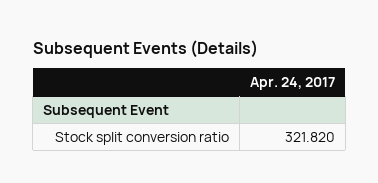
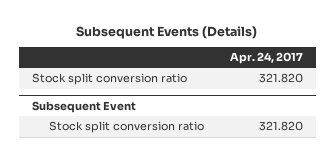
none -> [31,73,187,86] Stock split conversion ratio

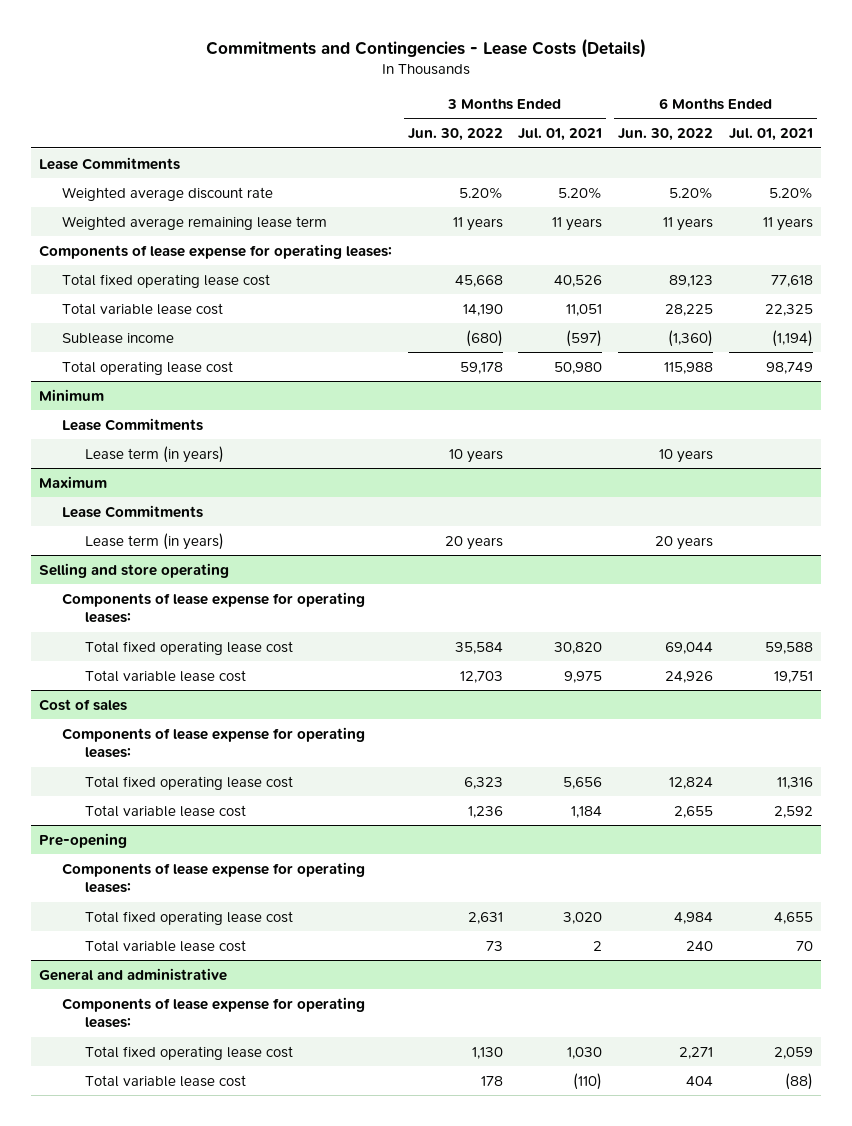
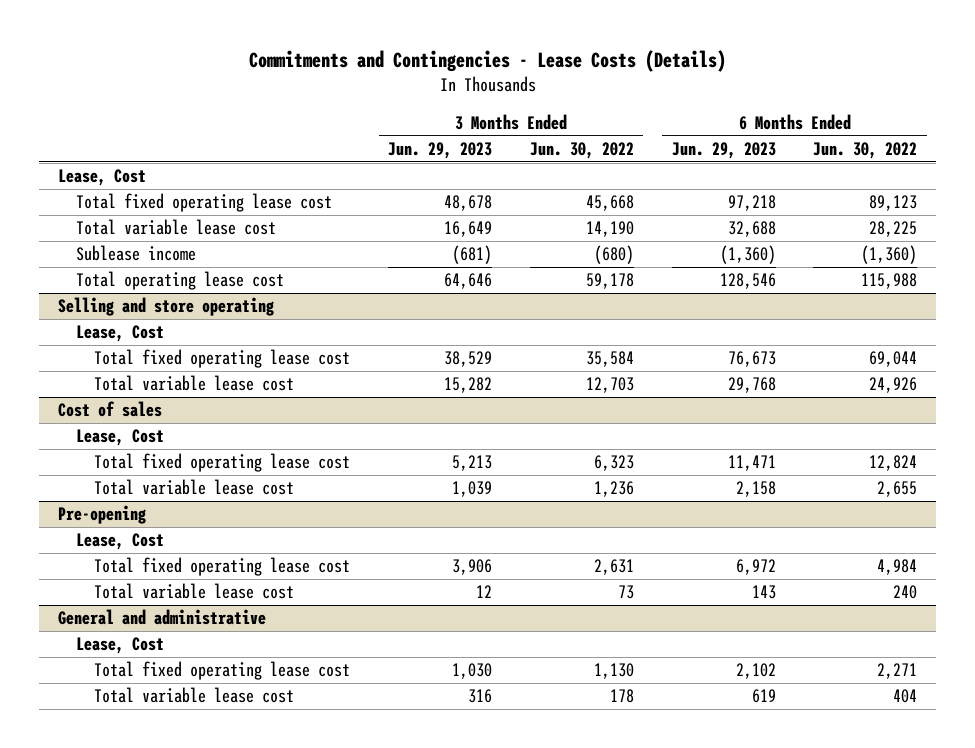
[518,128,603,142] Jul. 01, 2021 -> none
[729,128,814,142] Jul. 01, 2021 -> none
none -> [388,141,493,159] Jun. 29, 2023
none -> [671,141,776,159] Jun. 29, 2023
[38,156,180,170] Lease Commitments -> none
[61,186,273,201] Weighted average discount rate -> none
[61,215,327,230] Weighted average remaining lease term -> none
[38,243,392,259] Components of lease expense for operating leases: -> [58,169,147,187] Lease, Cost
[38,388,104,401] Minimum -> none
[61,417,203,431] Lease Commitments -> none
[85,445,225,463] Lease term (in years) -> none
[38,475,107,488] Maximum -> none
[61,504,203,518] Lease Commitments -> none
[85,532,225,550] Lease term (in years) -> none
[61,591,365,624] Components of lease expense for operating leases: -> [76,325,165,343] Lease, Cost
[61,726,365,759] Components of lease expense for operating leases: -> [76,429,165,447] Lease, Cost
[61,861,365,894] Components of lease expense for operating leases: -> [76,533,165,551] Lease, Cost
[61,996,365,1029] Components of lease expense for operating leases: -> [76,637,165,655] Lease, Cost

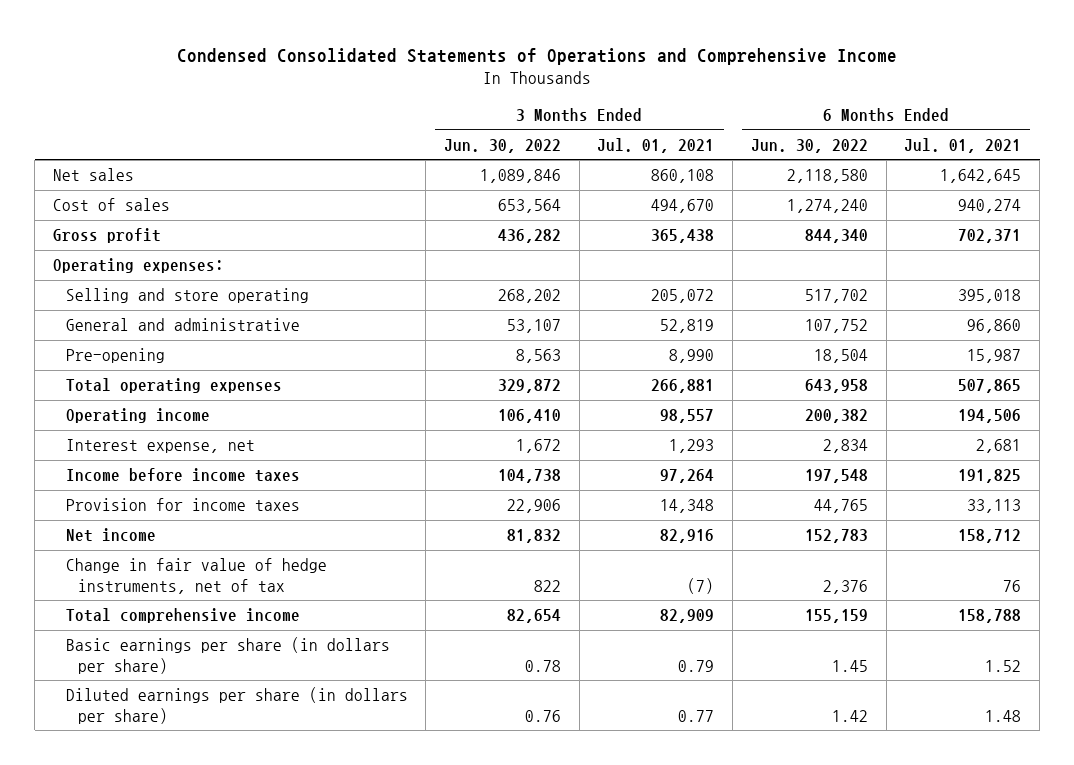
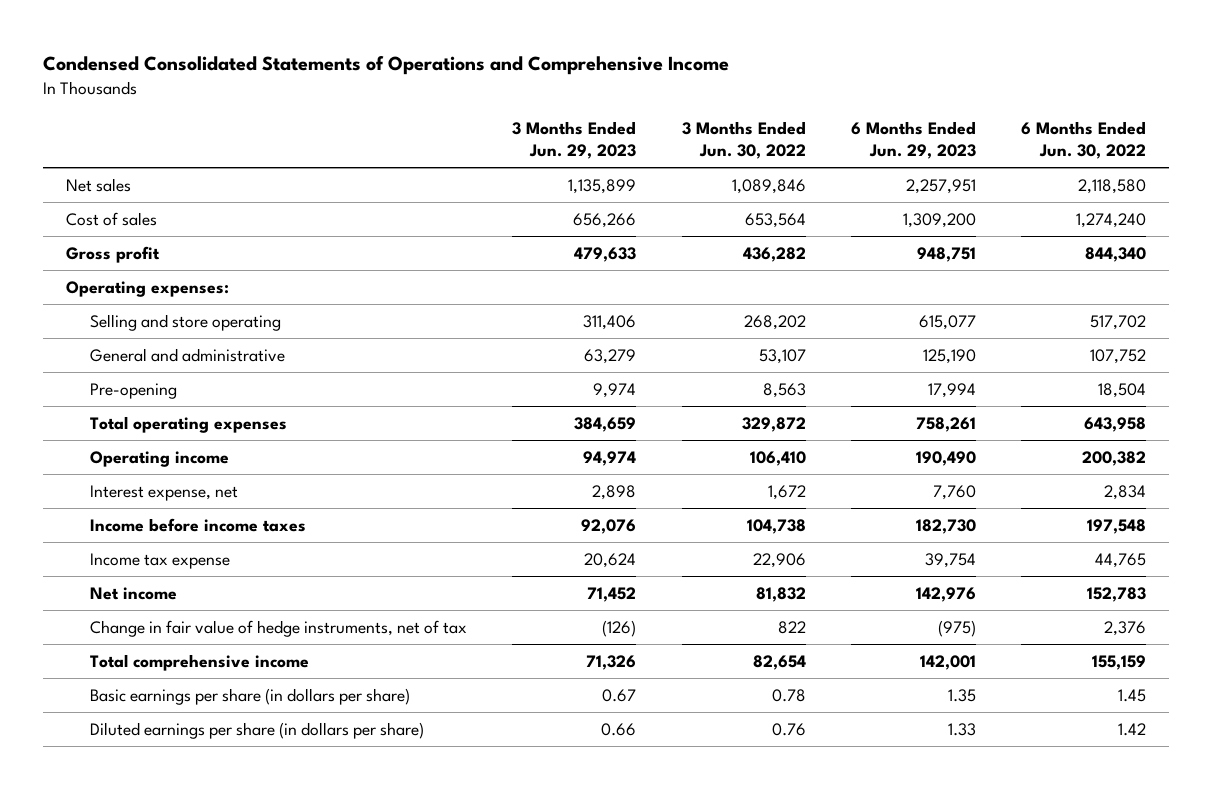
[597,137,715,153] Jul. 01, 2021 -> none
[904,137,1022,153] Jul. 01, 2021 -> none
none -> [512,121,637,160] 3 Months Ended Jun. 29, 2023
none -> [850,121,976,160] 6 Months Ended Jun. 29, 2023
[65,498,300,512] Provision for income taxes -> [89,552,230,569] Income tax expense

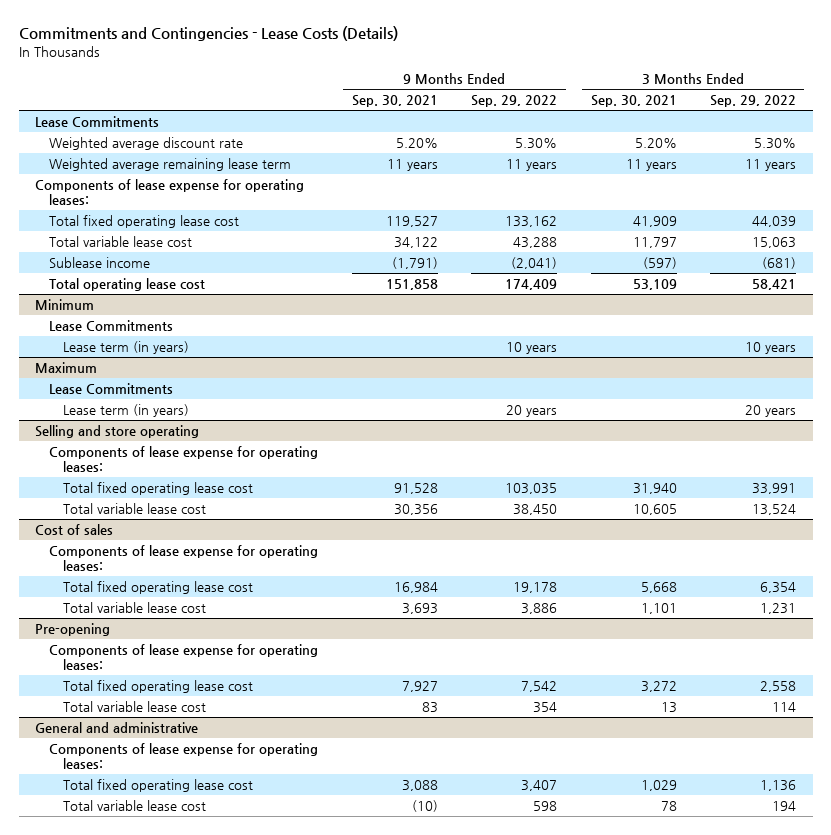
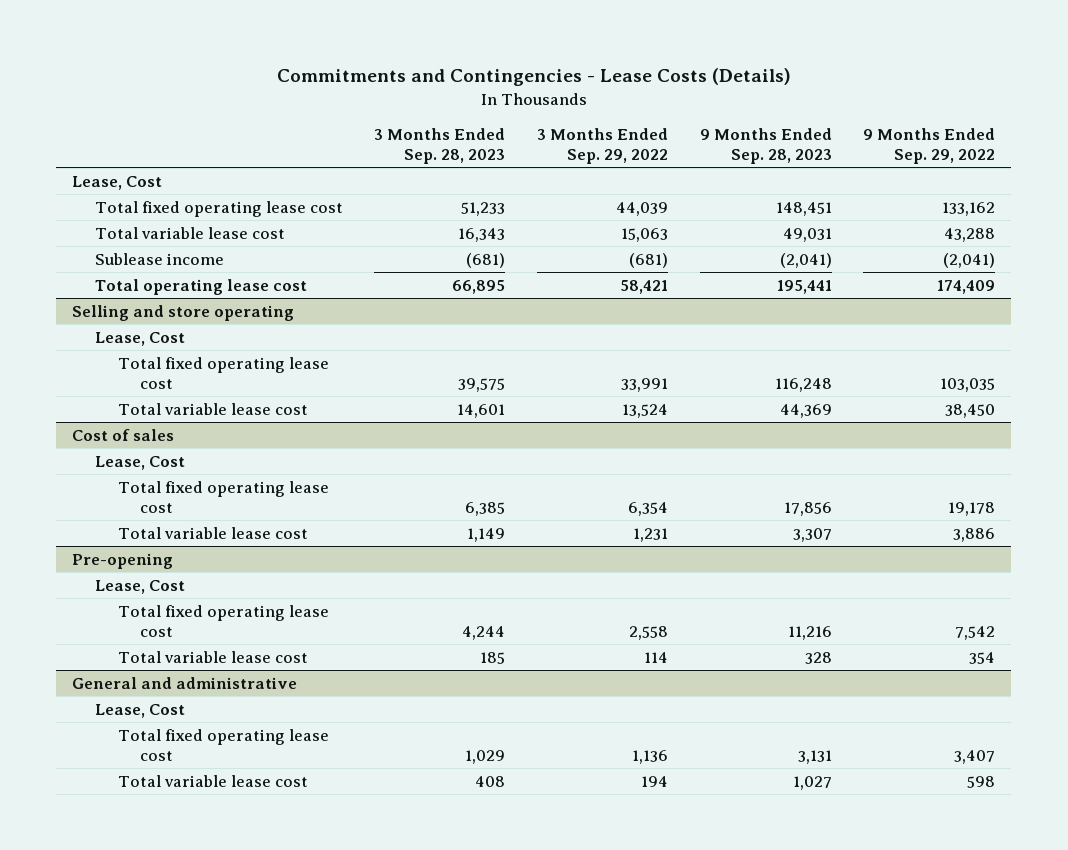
[351,95,438,108] Sep. 30, 2021 -> none
[590,95,677,108] Sep. 30, 2021 -> none
none -> [374,127,506,165] 3 Months Ended Sep. 28, 2023
none -> [699,127,832,165] 9 Months Ended Sep. 28, 2023
[35,115,160,127] Lease Commitments -> none
[49,136,244,150] Weighted average discount rate -> none
[49,157,292,171] Weighted average remaining lease term -> none
[35,178,305,206] Components of lease expense for operating leases: -> [72,175,163,190] Lease, Cost
[35,298,95,310] Minimum -> none
[49,319,174,331] Lease Commitments -> none
[63,340,190,354] Lease term (in years) -> none
[35,361,98,373] Maximum -> none
[49,382,174,394] Lease Commitments -> none
[63,403,190,417] Lease term (in years) -> none
[49,445,319,473] Components of lease expense for operating leases: -> [94,331,185,346] Lease, Cost
[49,544,319,572] Components of lease expense for operating leases: -> [94,455,185,470] Lease, Cost
[49,643,319,671] Components of lease expense for operating leases: -> [94,579,185,594] Lease, Cost
[49,742,319,770] Components of lease expense for operating leases: -> [94,703,185,718] Lease, Cost

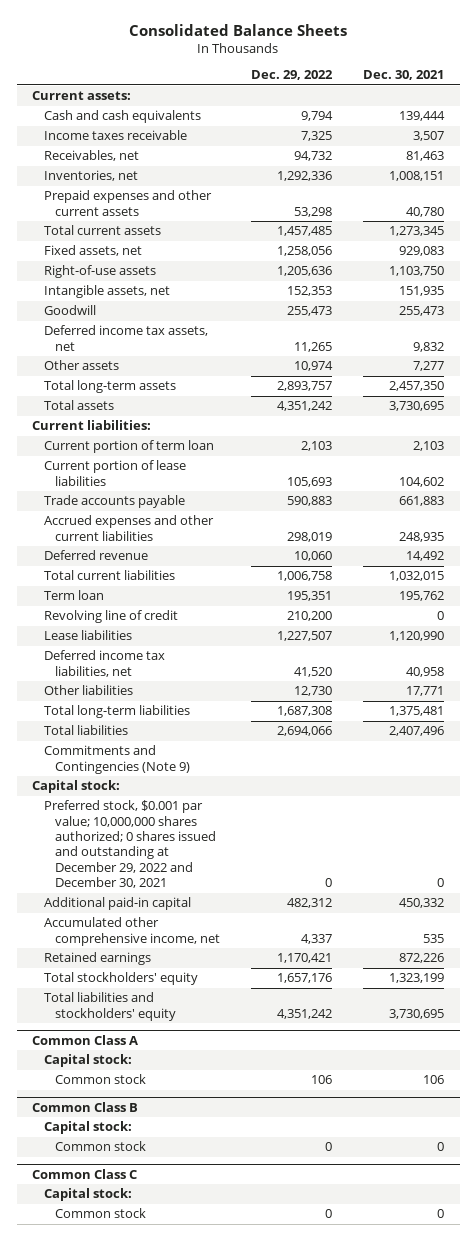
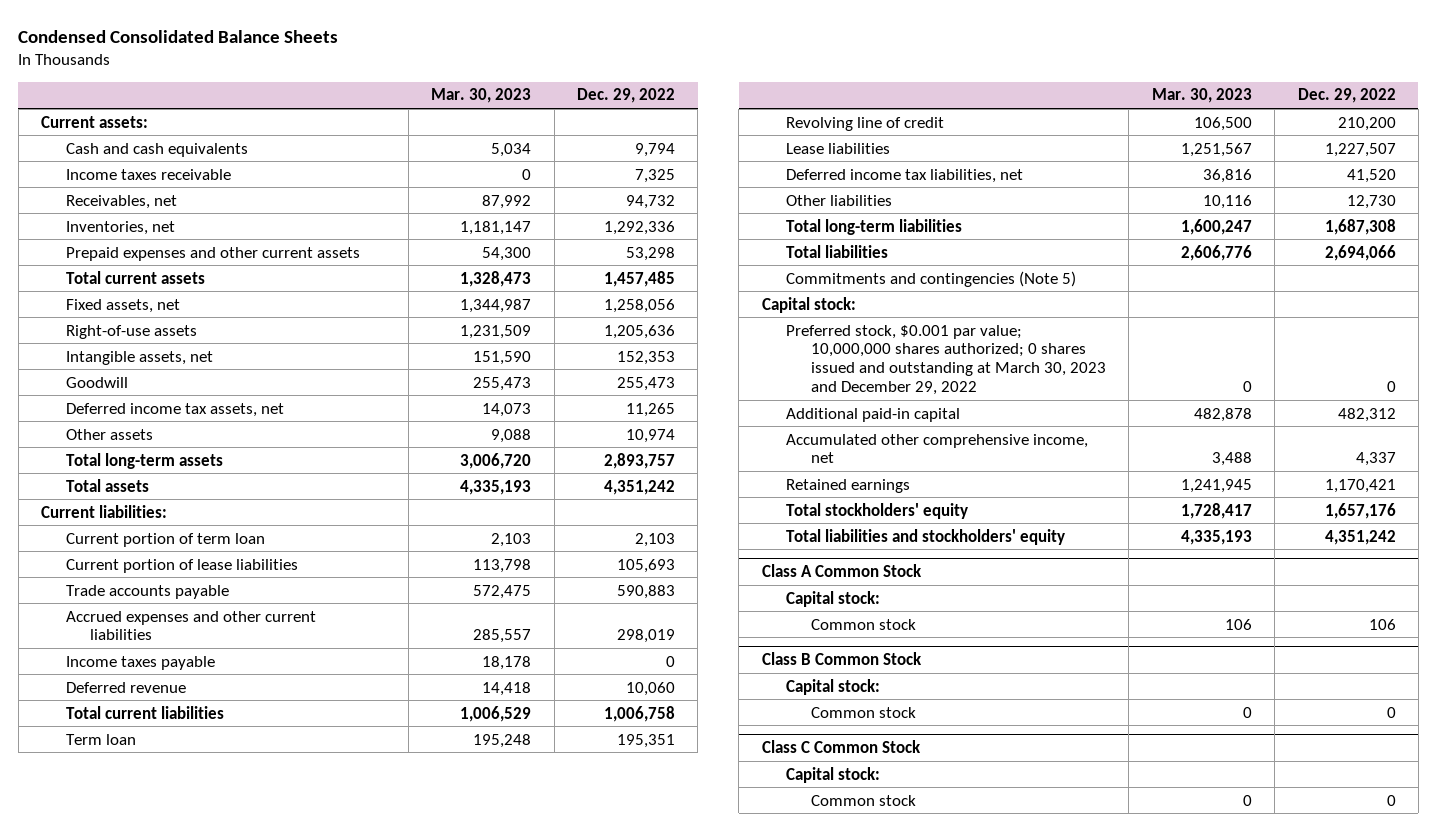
[129,24,348,37] Consolidated Balance Sheets -> [18,30,339,44] Condensed Consolidated Balance Sheets
[363,70,445,81] Dec. 30, 2021 -> none
none -> [431,88,532,104] Mar. 30, 2023
none -> [65,655,215,670] Income taxes payable
[43,745,190,774] Commitments and Contingencies (Note 9) -> [786,270,1077,287] Commitments and contingencies (Note 5)
[43,800,216,889] Preferred stock, $0.001 par value; 10,000,000 shares authorized; 0 shares issued and outstanding at December 29, 2022 and December 30, 2021 -> [786,324,1107,396] Preferred stock, $0.001 par value; 10,000,000 shares authorized; 0 shares issued and outstanding at March 30, 2023 and December 29, 2022
[32,1034,139,1045] Common Class A -> [761,564,922,578] Class A Common Stock
[32,1101,139,1112] Common Class B -> [761,652,922,666] Class B Common Stock
[32,1168,138,1179] Common Class C -> [761,740,921,754] Class C Common Stock

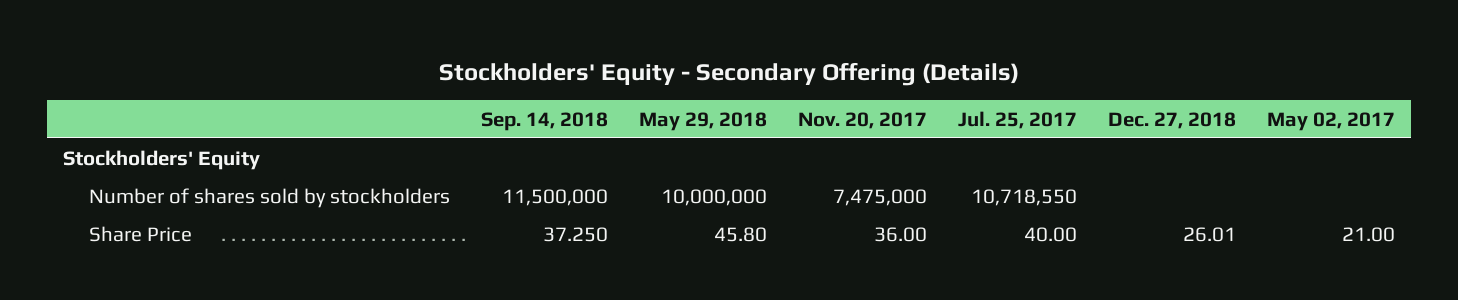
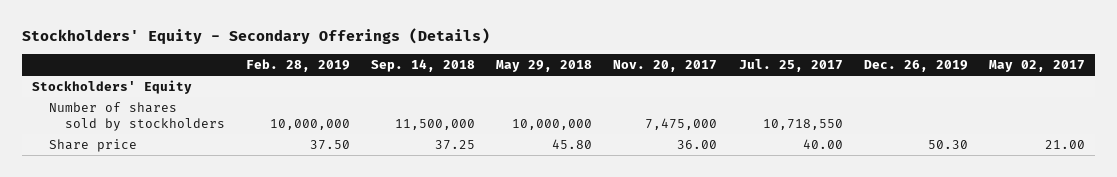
[439,61,1020,86] Stockholders' Equity - Secondary Offering (Details) -> [21,28,490,45] Stockholders' Equity - Secondary Offerings (Details)
[1108,111,1237,129] Dec. 27, 2018 -> none
none -> [246,58,351,72] Feb. 28, 2019
none -> [863,59,968,72] Dec. 26, 2019
[89,225,193,242] Share Price -> [48,139,137,153] Share price
[543,226,609,242] 37.250 -> [435,140,476,151] 37.25

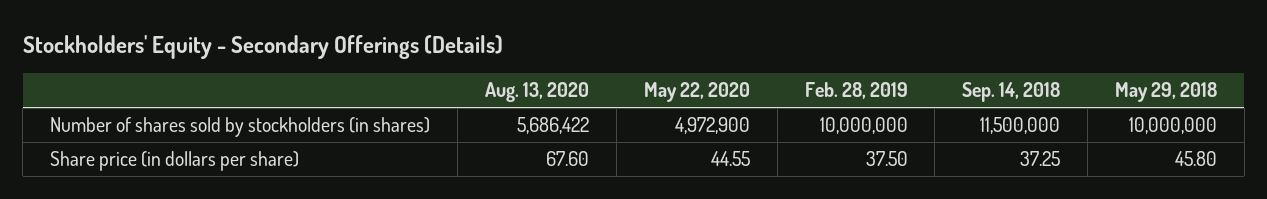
[613,59,718,72] Nov. 20, 2017 -> none
[738,58,843,72] Jul. 25, 2017 -> none
[863,59,968,72] Dec. 26, 2019 -> none
[988,59,1085,72] May 02, 2017 -> none
none -> [484,82,589,103] Aug. 13, 2020
none -> [643,82,750,103] May 22, 2020
[32,80,193,95] Stockholders' Equity -> none
[48,102,226,132] Number of shares sold by stockholders -> [50,117,431,138] Number of shares sold by stockholders (in shares)
[48,139,137,153] Share price -> [50,151,300,172] Share price (in dollars per share)

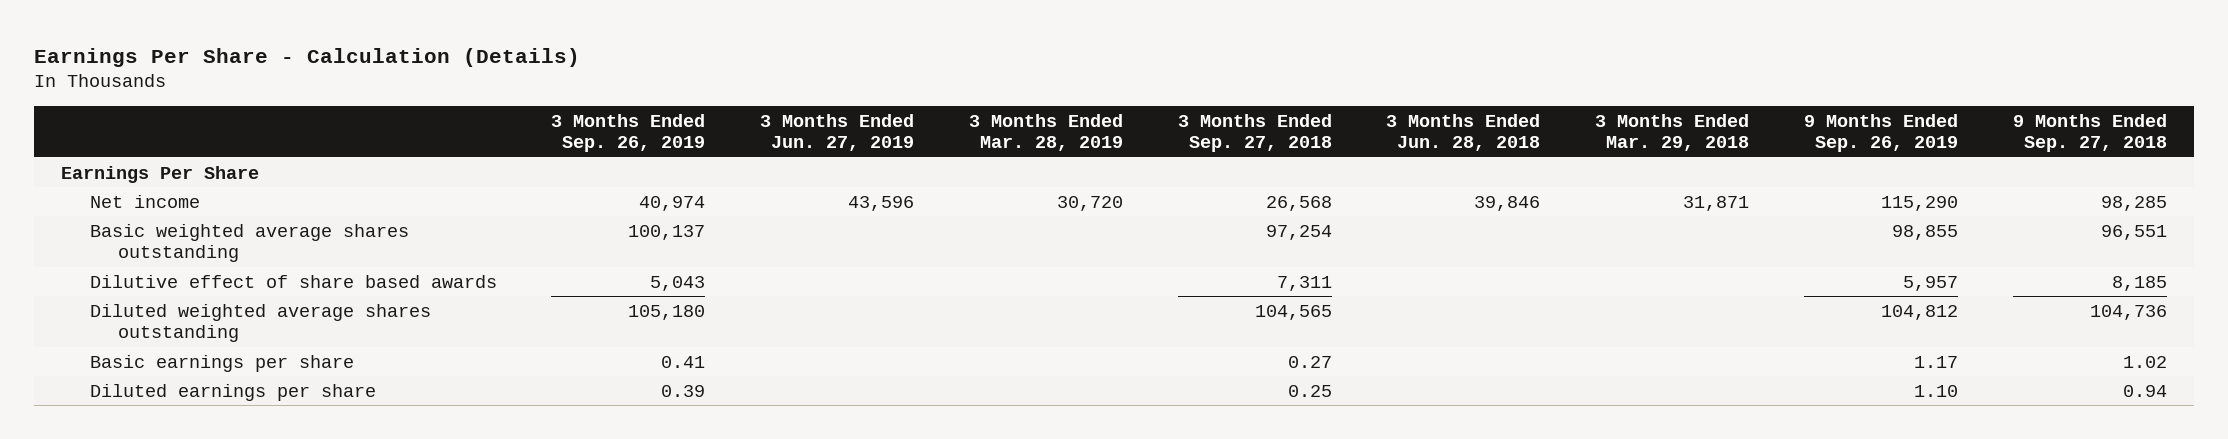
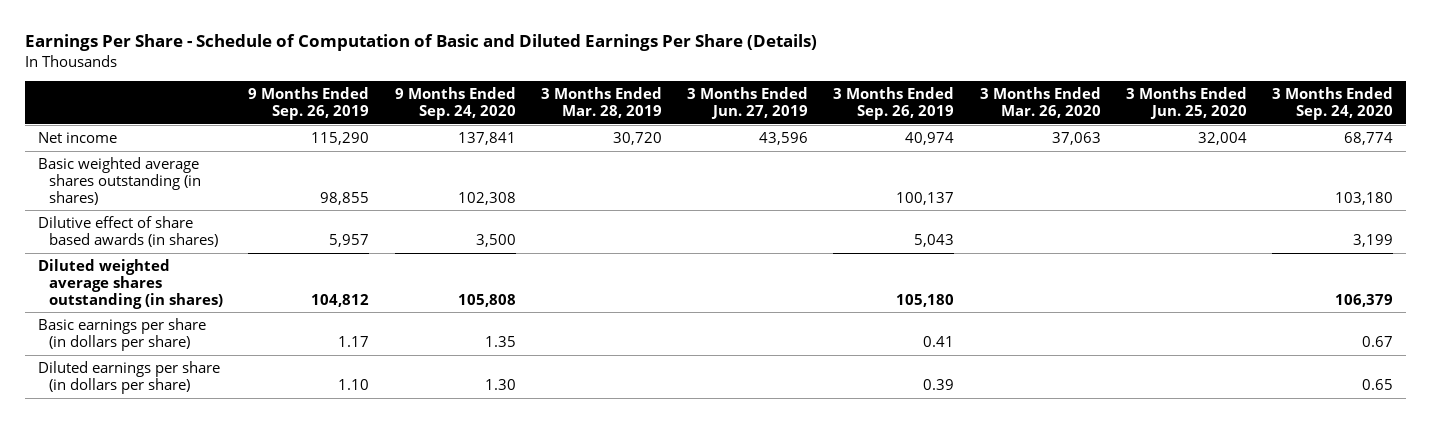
[33,47,580,67] Earnings Per Share - Calculation (Details) -> [25,34,818,52] Earnings Per Share - Schedule of Computation of Basic and Diluted Earnings Per Share (Details)
[1177,113,1332,153] 3 Months Ended Sep. 27, 2018 -> none
[1386,113,1541,152] 3 Months Ended Jun. 28, 2018 -> none
[1595,113,1750,152] 3 Months Ended Mar. 29, 2018 -> none
[2012,113,2167,153] 9 Months Ended Sep. 27, 2018 -> none
none -> [394,87,516,121] 9 Months Ended Sep. 24, 2020
none -> [979,87,1101,119] 3 Months Ended Mar. 26, 2020
none -> [1125,87,1247,120] 3 Months Ended Jun. 25, 2020
none -> [1272,87,1394,121] 3 Months Ended Sep. 24, 2020
[61,165,260,183] Earnings Per Share -> none
[89,223,409,263] Basic weighted average shares outstanding -> [37,157,202,205] Basic weighted average shares outstanding (in shares)
[89,274,497,288] Dilutive effect of share based awards -> [37,216,219,247] Dilutive effect of share based awards (in shares)
[89,303,431,343] Diluted weighted average shares outstanding -> [37,259,224,309] Diluted weighted average shares outstanding (in shares)
[89,354,354,372] Basic earnings per share -> [37,318,206,351] Basic earnings per share (in dollars per share)
[89,383,376,401] Diluted earnings per share -> [37,361,220,394] Diluted earnings per share (in dollars per share)

